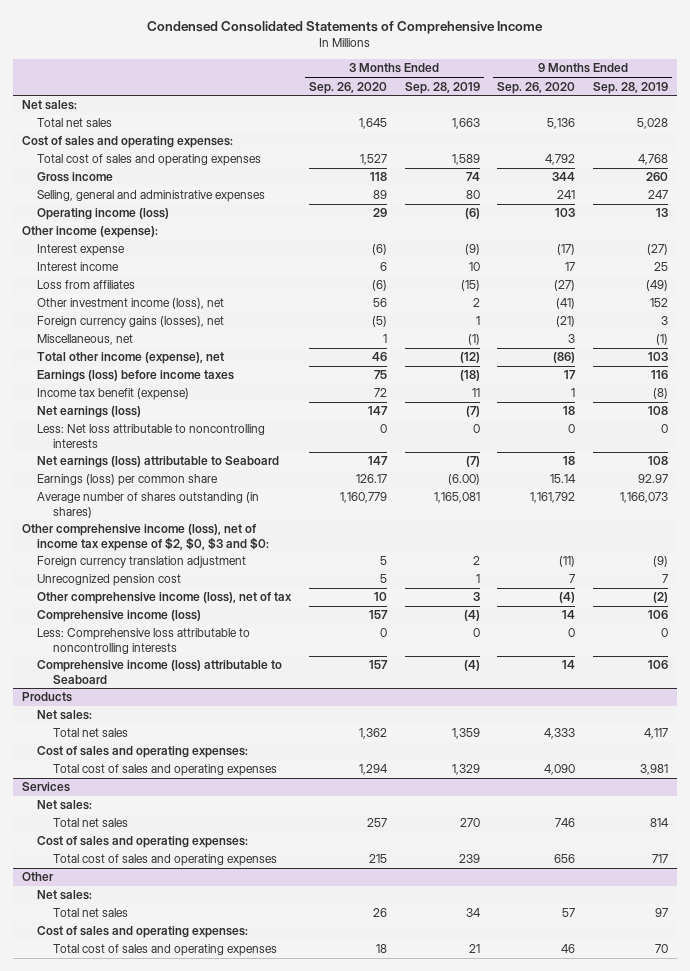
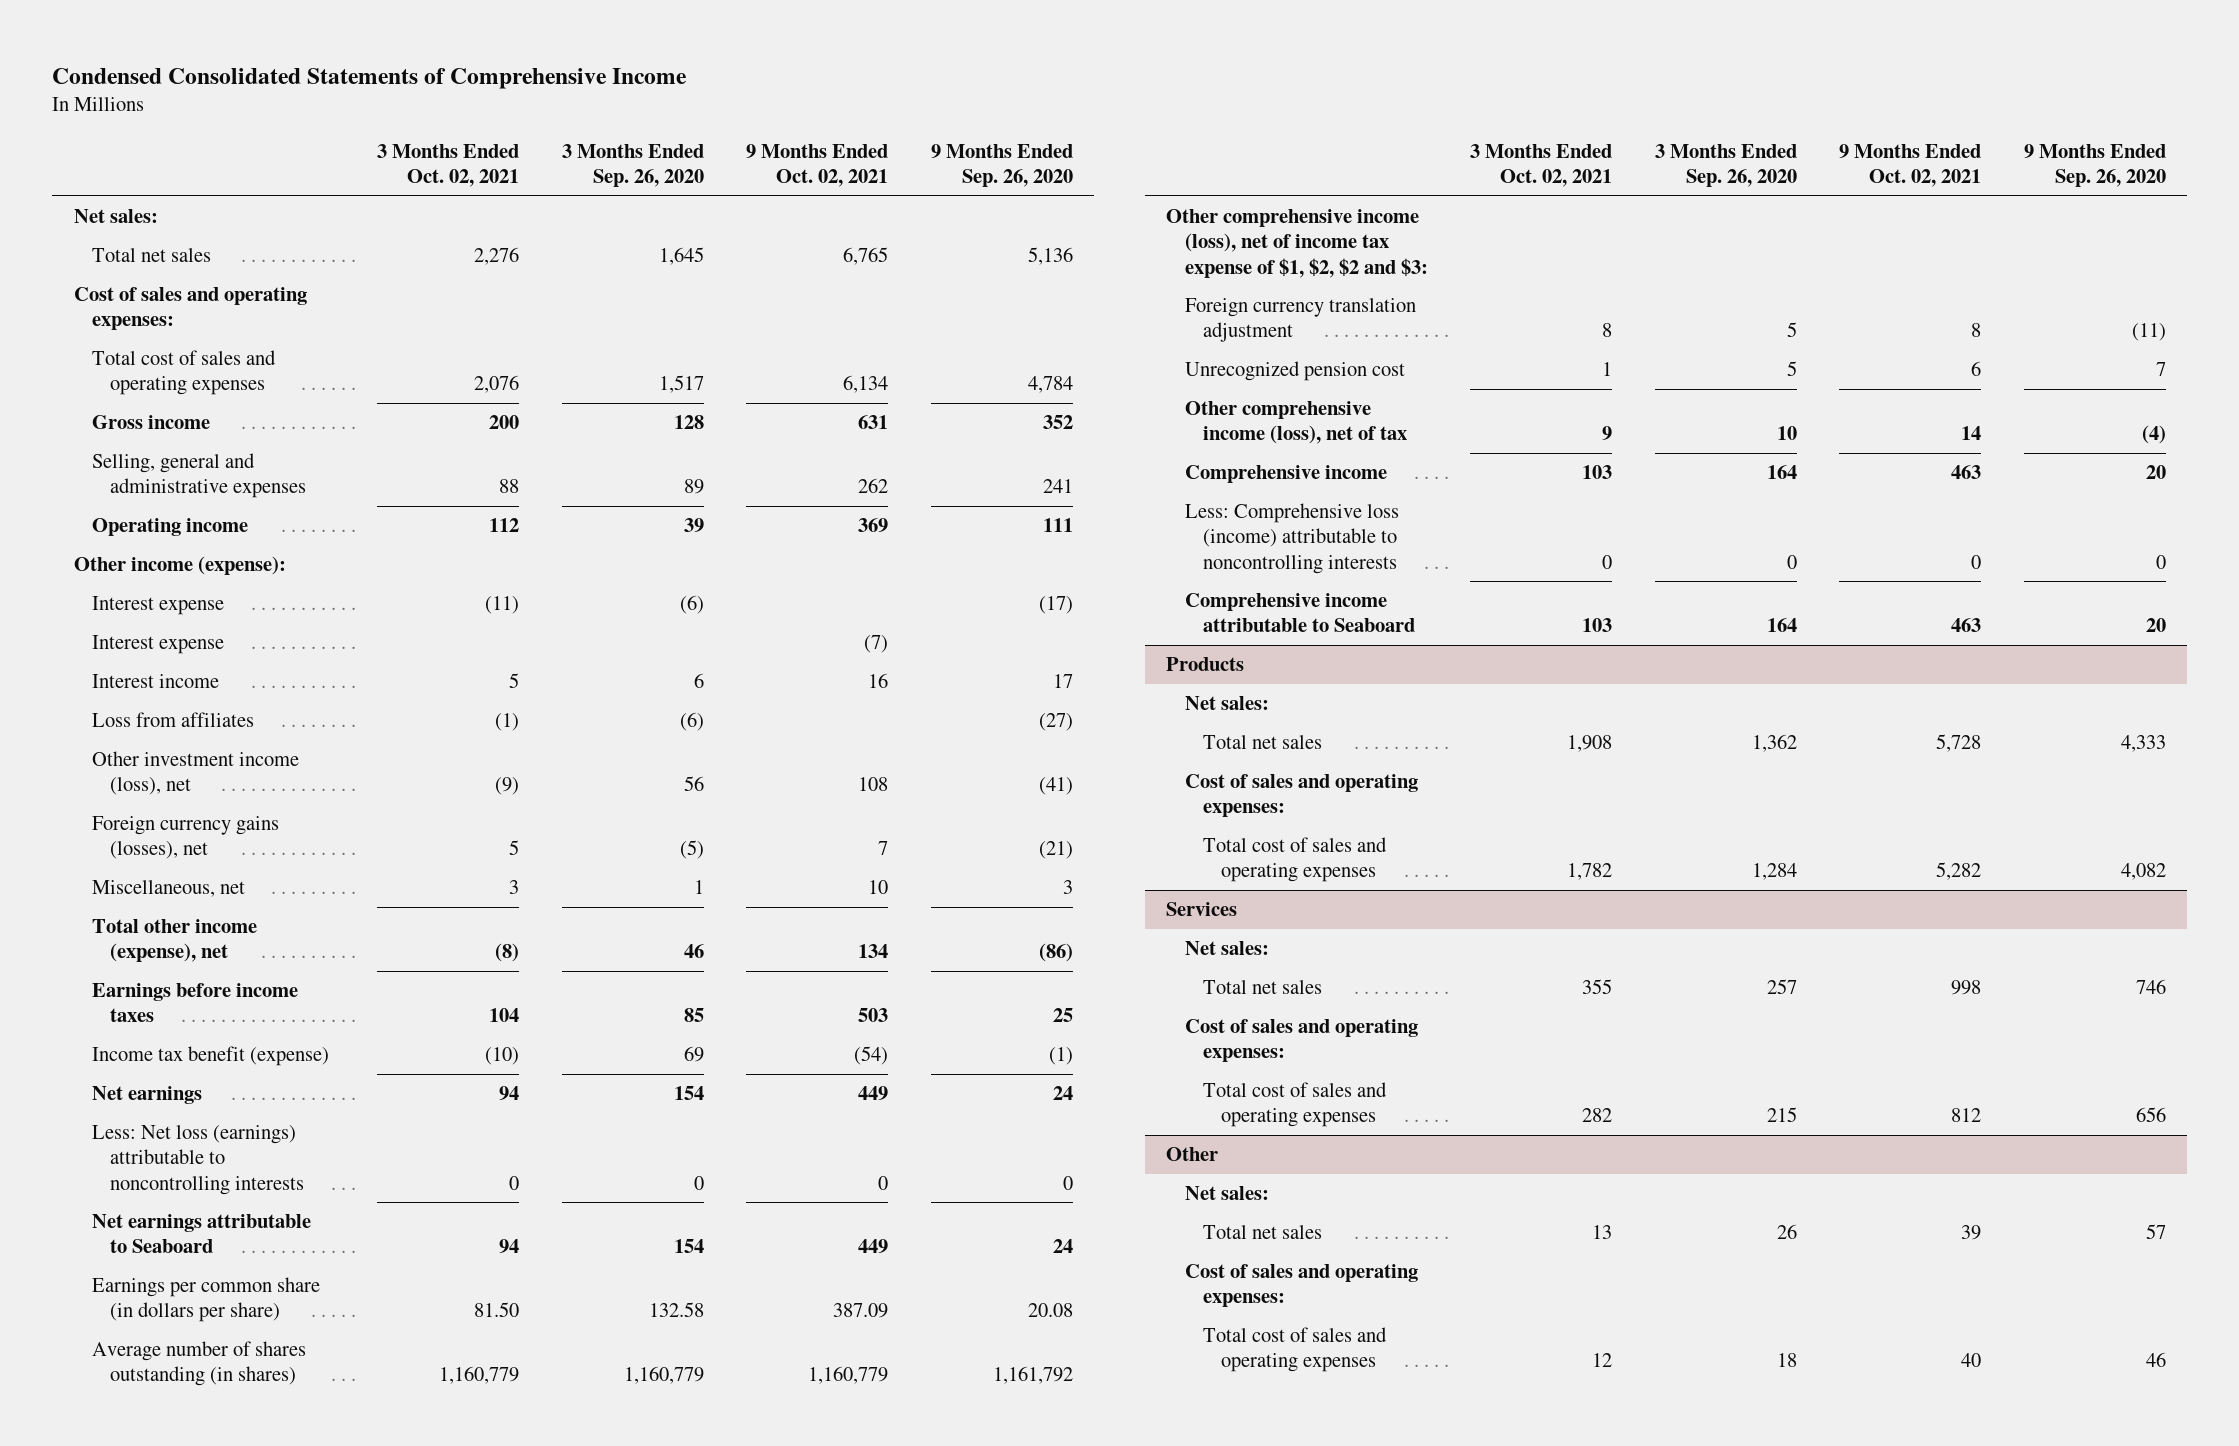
[404,81,480,94] Sep. 28, 2019 -> none
[593,81,669,94] Sep. 28, 2019 -> none
none -> [377,144,520,188] 3 Months Ended Oct. 02, 2021
none -> [746,144,889,188] 9 Months Ended Oct. 02, 2021
[360,154,388,166] 1,527 -> [658,375,704,394] 1,517
[545,154,576,166] 4,792 -> [1027,376,1073,394] 4,784
[370,172,388,182] 118 -> [673,415,704,430] 128
[552,172,576,182] 344 -> [1042,415,1073,430] 352
[37,208,170,221] Operating income (loss) -> [91,518,248,537] Operating income
[373,208,388,218] 29 -> [683,518,704,533] 39
[555,208,576,218] 103 -> [1042,518,1073,533] 111
none -> [91,635,224,655] Interest expense
[37,370,235,383] Earnings (loss) before income taxes -> [91,983,298,1023] Earnings before income taxes
[374,370,388,380] 75 -> [683,1008,704,1023] 85
[564,370,577,380] 17 -> [1052,1008,1073,1023] 25
[374,388,388,398] 72 -> [683,1046,704,1063] 69
[571,388,576,398] 1 -> [1048,1047,1073,1066] (1)
[37,406,142,419] Net earnings (loss) -> [91,1086,202,1105] Net earnings
[368,406,389,416] 147 -> [673,1086,704,1101] 154
[563,406,576,416] 18 -> [1052,1086,1073,1101] 24
[37,424,266,448] Less: Net loss attributable to noncontrolling interests -> [91,1125,305,1195] Less: Net loss (earnings) attributable to noncontrolling interests
[37,456,280,469] Net earnings (loss) attributable to Seaboard -> [91,1214,311,1254] Net earnings attributable to Seaboard
[368,456,389,466] 147 -> [673,1239,704,1254] 154
[563,456,576,466] 18 -> [1052,1239,1073,1254] 24
[37,474,219,487] Earnings (loss) per common share -> [91,1277,320,1323] Earnings per common share (in dollars per share)
[356,474,388,484] 126.17 -> [648,1302,704,1318] 132.58
[550,474,577,484] 15.14 -> [1027,1303,1073,1318] 20.08
[21,524,270,551] Other comprehensive income (loss), net of income tax expense of $2, $0, $3 and $0: -> [1166,209,1428,278] Other comprehensive income (loss), net of income tax expense of $1, $2, $2 and $3:
[37,610,202,623] Comprehensive income (loss) -> [1184,465,1387,484] Comprehensive income
[369,610,389,620] 157 -> [1766,465,1797,480] 164
[562,610,576,620] 14 -> [2145,465,2166,480] 20
[37,628,251,654] Less: Comprehensive loss attributable to noncontrolling interests -> [1184,503,1399,574] Less: Comprehensive loss (income) attributable to noncontrolling interests
[37,660,283,684] Comprehensive income (loss) attributable to Seaboard -> [1184,593,1415,633] Comprehensive income attributable to Seaboard
[369,660,389,670] 157 -> [1766,618,1797,633] 164
[562,660,576,670] 14 -> [2145,618,2166,633] 20
[359,764,389,776] 1,294 -> [1751,863,1797,881] 1,284
[544,764,576,776] 4,090 -> [2120,863,2166,881] 4,082

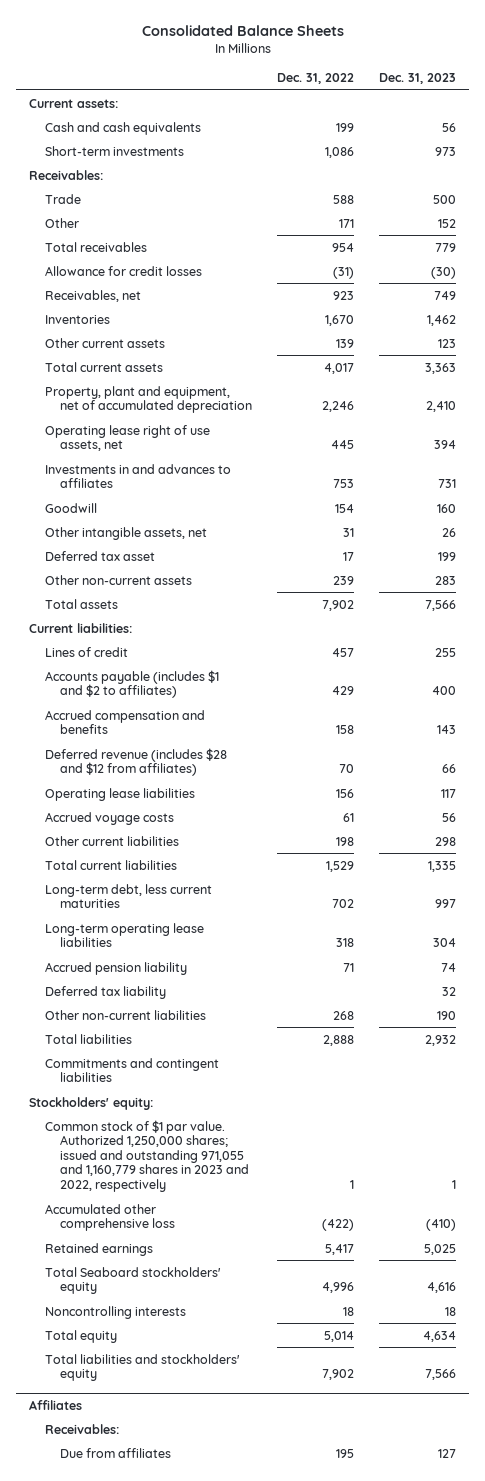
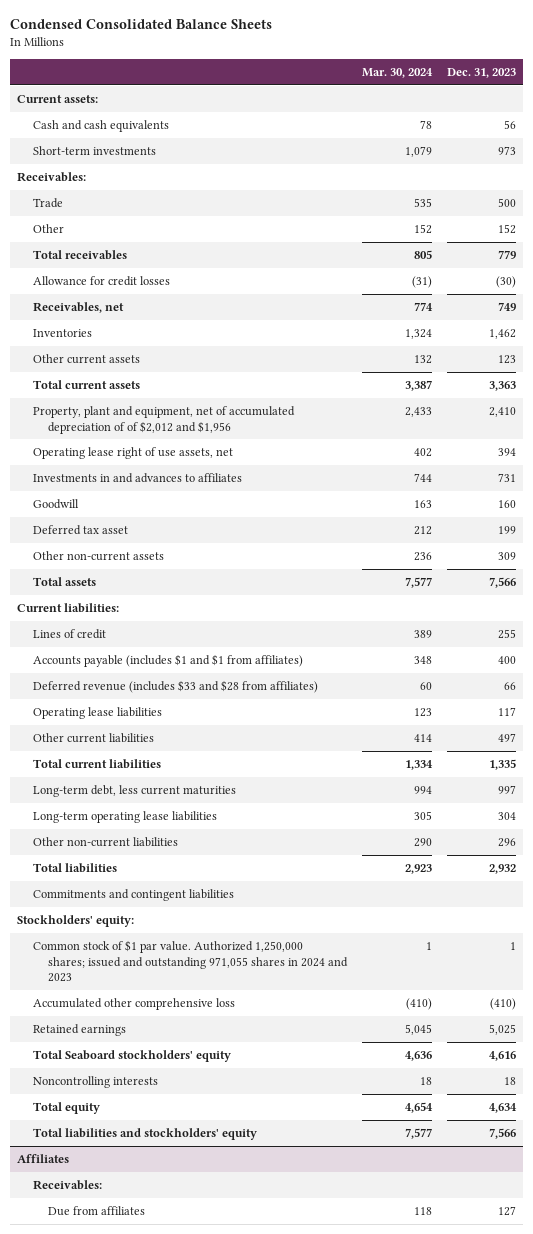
[141,24,344,36] Consolidated Balance Sheets -> [10,19,273,30] Condensed Consolidated Balance Sheets
[277,72,355,84] Dec. 31, 2022 -> none
none -> [361,67,433,78] Mar. 30, 2024
[44,385,253,414] Property, plant and equipment, net of accumulated depreciation -> [32,405,295,434] Property, plant and equipment, net of accumulated depreciation of of $2,012 and $1,956
[44,526,207,540] Other intangible assets, net -> none
[435,575,457,585] 283 -> [497,551,516,560] 309
[44,709,205,735] Accrued compensation and benefits -> none
[44,669,219,699] Accounts payable (includes $1 and $2 to affiliates) -> [32,653,303,667] Accounts payable (includes $1 and $1 from affiliates)
[44,747,227,777] Deferred revenue (includes $28 and $12 from affiliates) -> [32,679,318,693] Deferred revenue (includes $33 and $28 from affiliates)
[44,811,174,825] Accrued voyage costs -> none
[435,836,457,846] 298 -> [497,732,516,742] 497
[44,961,187,975] Accrued pension liability -> none
[44,985,166,999] Deferred tax liability -> none
[437,1010,457,1020] 190 -> [497,837,516,847] 296
[44,1119,250,1192] Common stock of $1 par value. Authorized 1,250,000 shares; issued and outstanding 971,055 and 1,160,779 shares in 2023 and 2022, respectively -> [32,939,349,983] Common stock of $1 par value. Authorized 1,250,000 shares; issued and outstanding 971,055 shares in 2024 and 2023

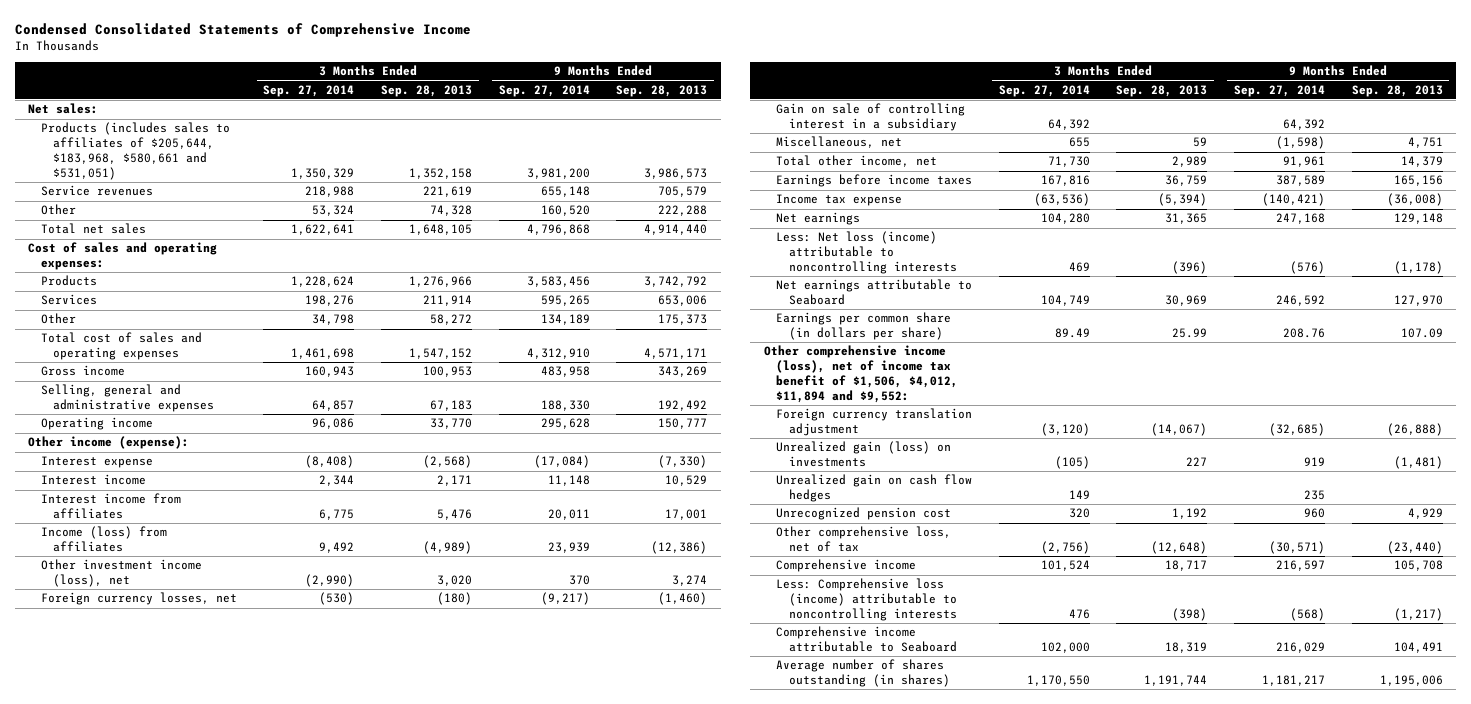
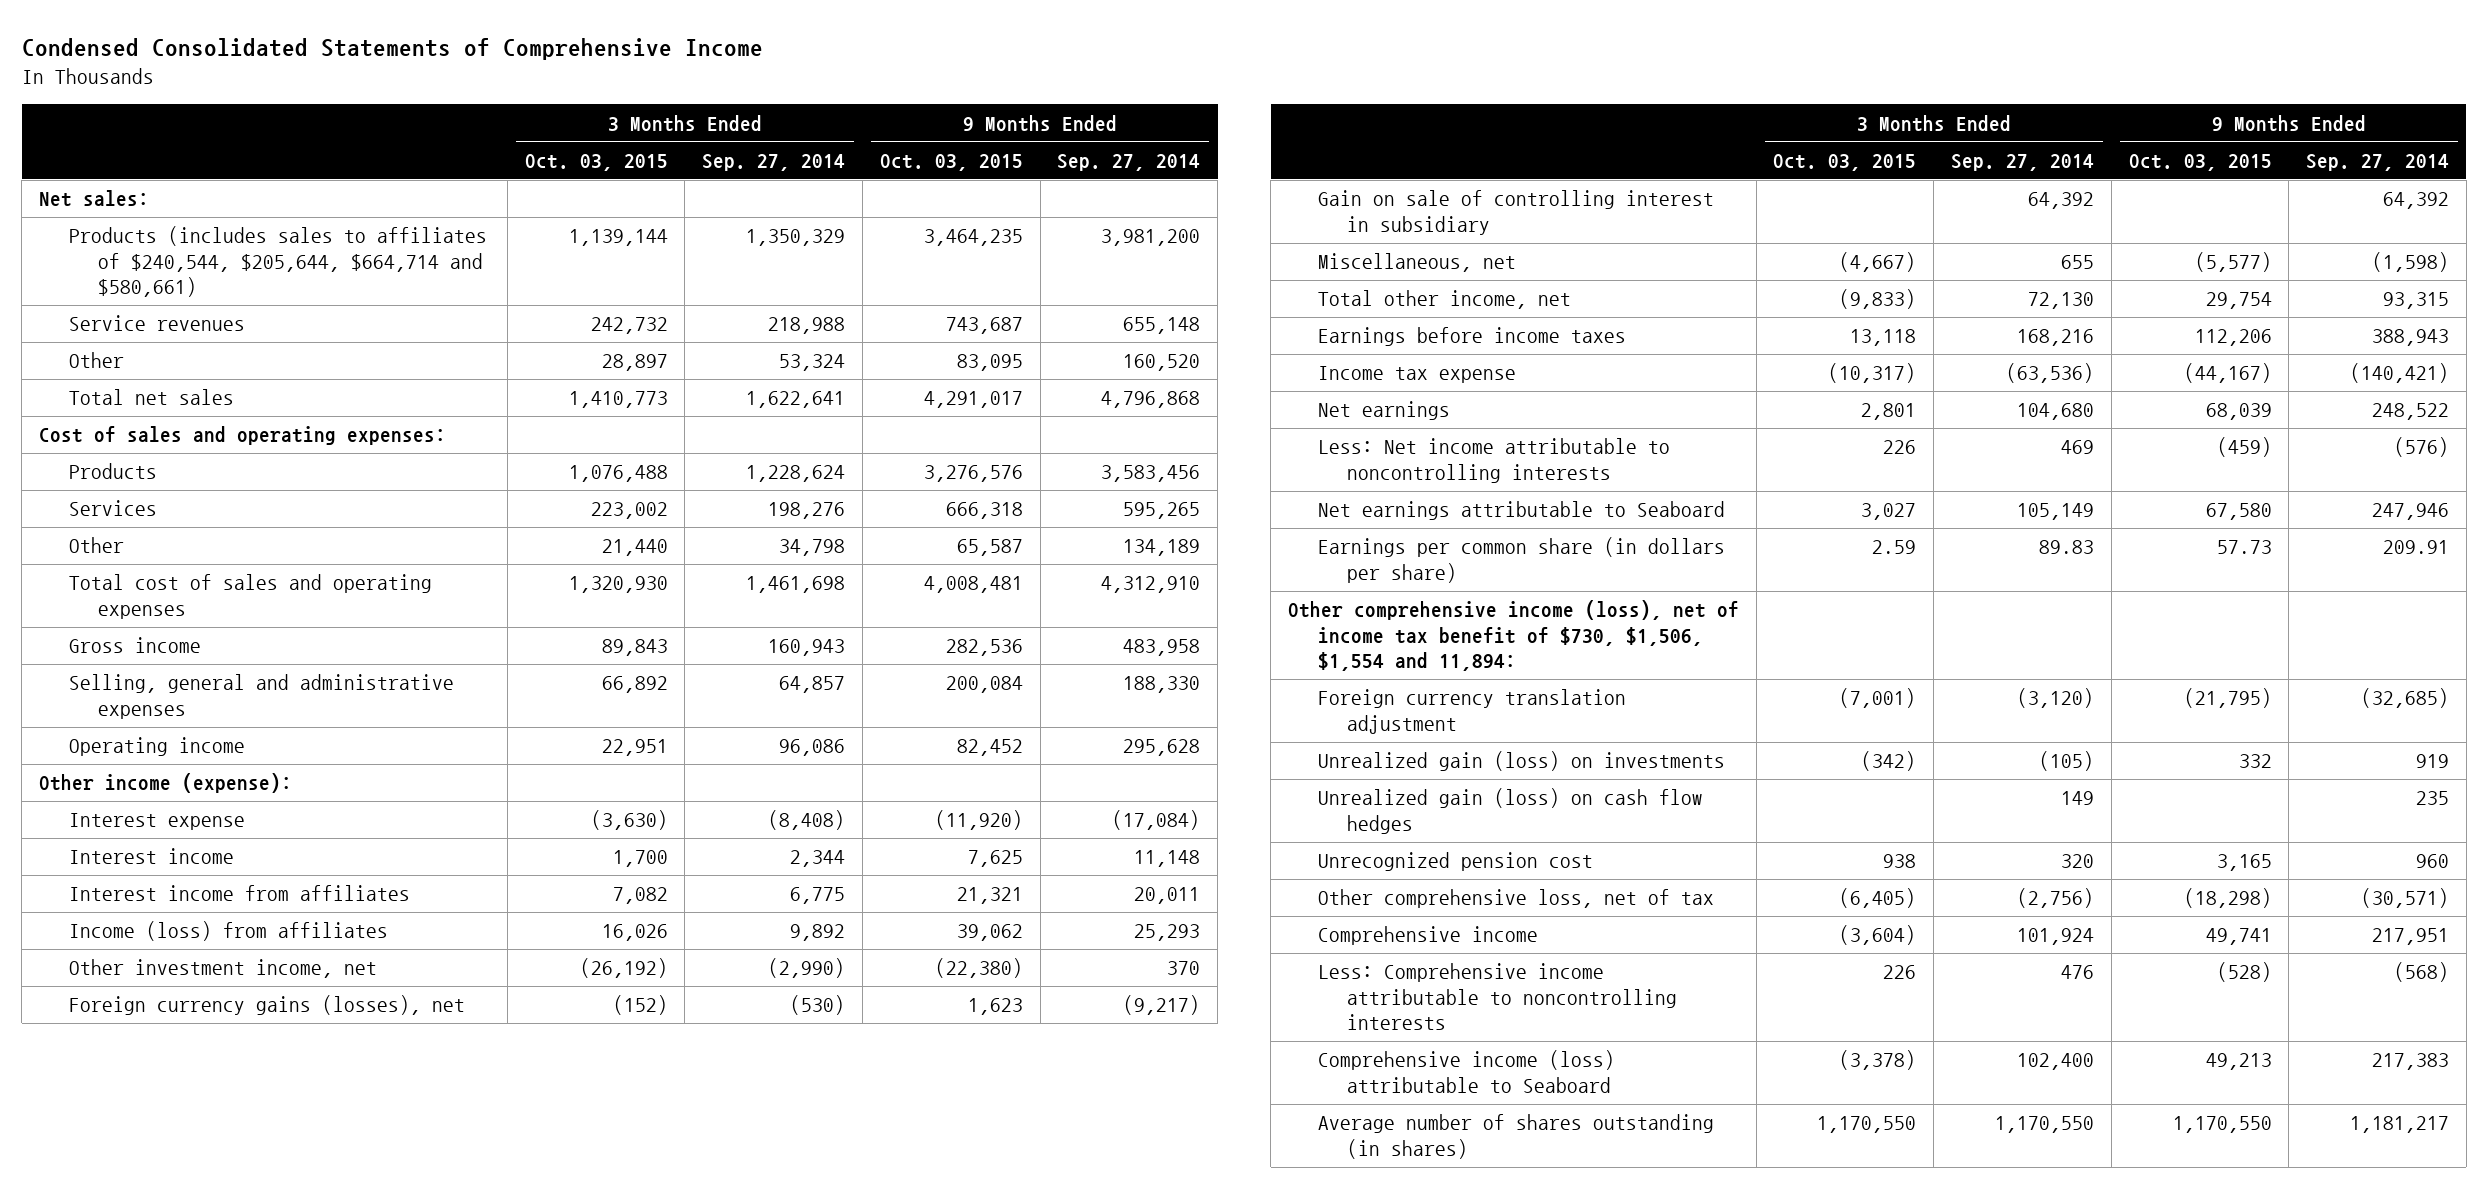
[380,84,472,97] Sep. 28, 2013 -> none
[616,84,708,97] Sep. 28, 2013 -> none
none -> [524,153,668,171] Oct. 03, 2015
none -> [879,153,1023,171] Oct. 03, 2015
[40,122,230,180] Products (includes sales to affiliates of $205,644, $183,968, $580,661 and $531,051) -> [68,226,487,298] Products (includes sales to affiliates of $240,544, $205,644, $664,714 and $580,661)
[319,542,355,554] 9,492 -> [790,924,846,942] 9,892
[547,542,590,554] 23,939 -> [1134,924,1201,942] 25,293
[40,559,202,588] Other investment income (loss), net -> [68,959,377,979] Other investment income, net
[40,592,237,606] Foreign currency losses, net -> [68,995,465,1016] Foreign currency gains (losses), net
[776,103,966,132] Gain on sale of controlling interest in a subsidiary -> [1317,190,1714,235] Gain on sale of controlling interest in subsidiary
[1047,156,1090,168] 71,730 -> [2027,292,2094,310] 72,130
[1283,156,1326,168] 91,961 -> [2383,292,2450,310] 93,315
[1040,175,1090,187] 167,816 -> [2016,329,2094,347] 168,216
[1276,175,1326,187] 387,589 -> [2372,329,2450,347] 388,943
[1040,213,1090,225] 104,280 -> [2016,403,2094,421] 104,680
[1276,213,1326,225] 247,168 -> [2372,403,2450,421] 248,522
[776,231,957,274] Less: Net loss (income) attributable to noncontrolling interests -> [1317,438,1670,483] Less: Net income attributable to noncontrolling interests
[1040,295,1090,307] 104,749 -> [2016,503,2094,521] 105,149
[1276,295,1326,307] 246,592 -> [2372,503,2450,521] 247,946
[1054,328,1090,339] 89.49 -> [2038,540,2094,555] 89.83
[1283,328,1326,339] 208.76 -> [2383,540,2450,555] 209.91
[763,345,959,403] Other comprehensive income (loss), net of income tax benefit of $1,506, $4,012, $11,894 and $9,552: -> [1287,600,1739,672] Other comprehensive income (loss), net of income tax benefit of $730, $1,506, $1,554 and 11,894:
[776,474,973,503] Unrealized gain on cash flow hedges -> [1317,788,1703,834] Unrealized gain (loss) on cash flow hedges
[1040,560,1090,572] 101,524 -> [2016,928,2094,946] 101,924
[1276,560,1326,572] 216,597 -> [2372,928,2450,946] 217,951
[776,578,957,621] Less: Comprehensive loss (income) attributable to noncontrolling interests -> [1317,963,1678,1031] Less: Comprehensive income attributable to noncontrolling interests
[776,626,957,653] Comprehensive income attributable to Seaboard -> [1317,1050,1615,1093] Comprehensive income (loss) attributable to Seaboard
[1040,642,1090,654] 102,000 -> [2016,1053,2094,1071] 102,400
[1276,642,1326,654] 216,029 -> [2372,1053,2450,1071] 217,383

